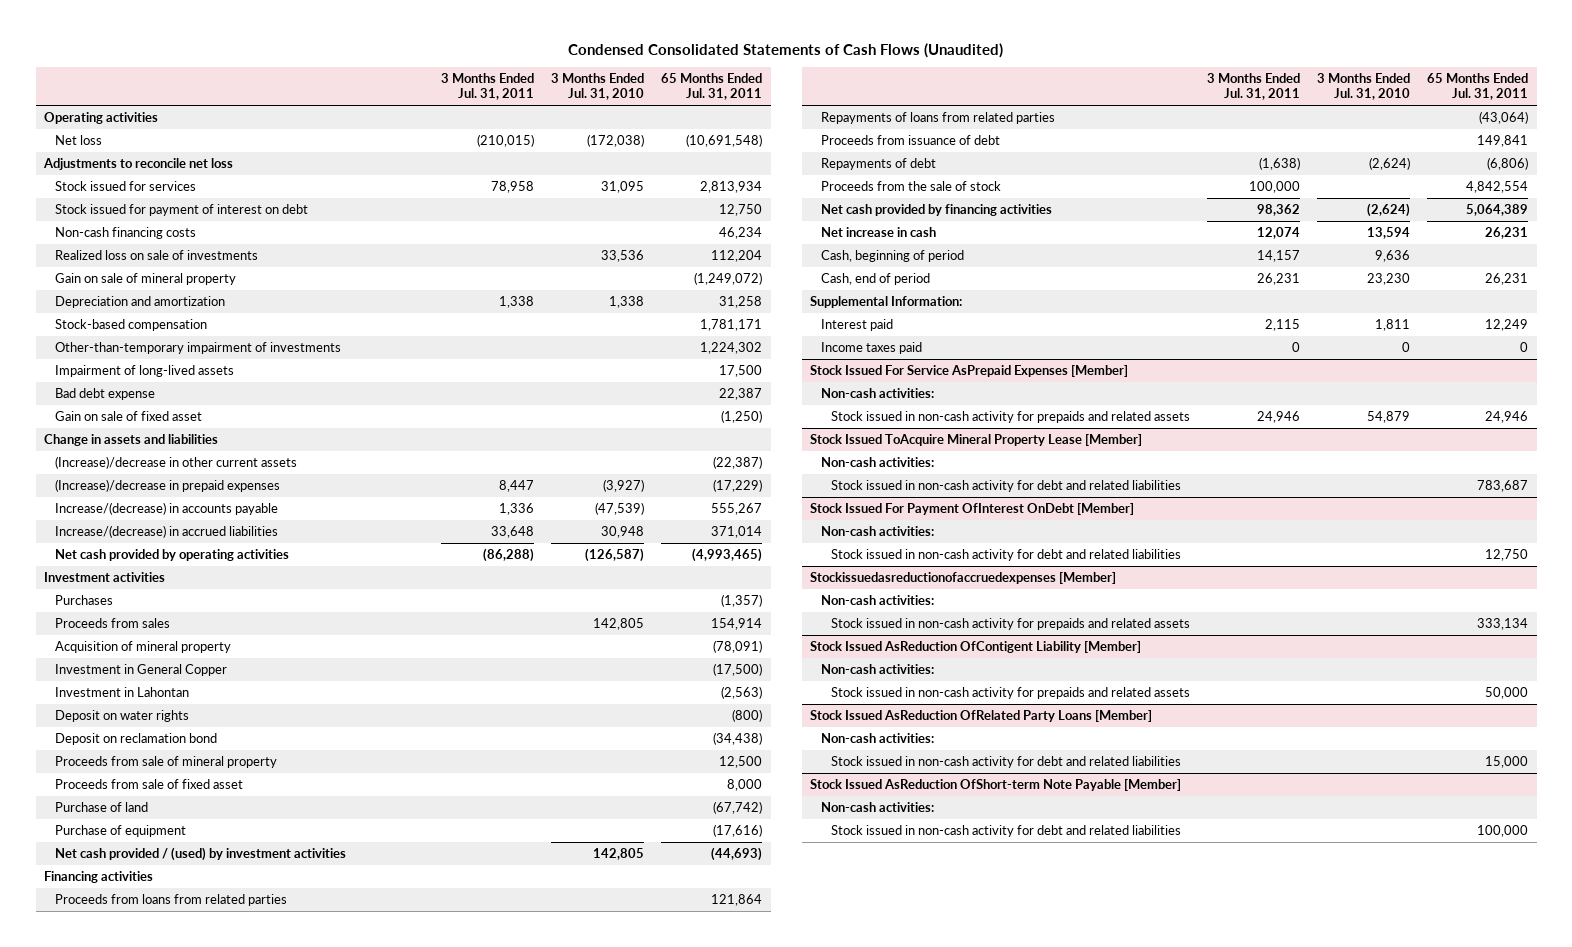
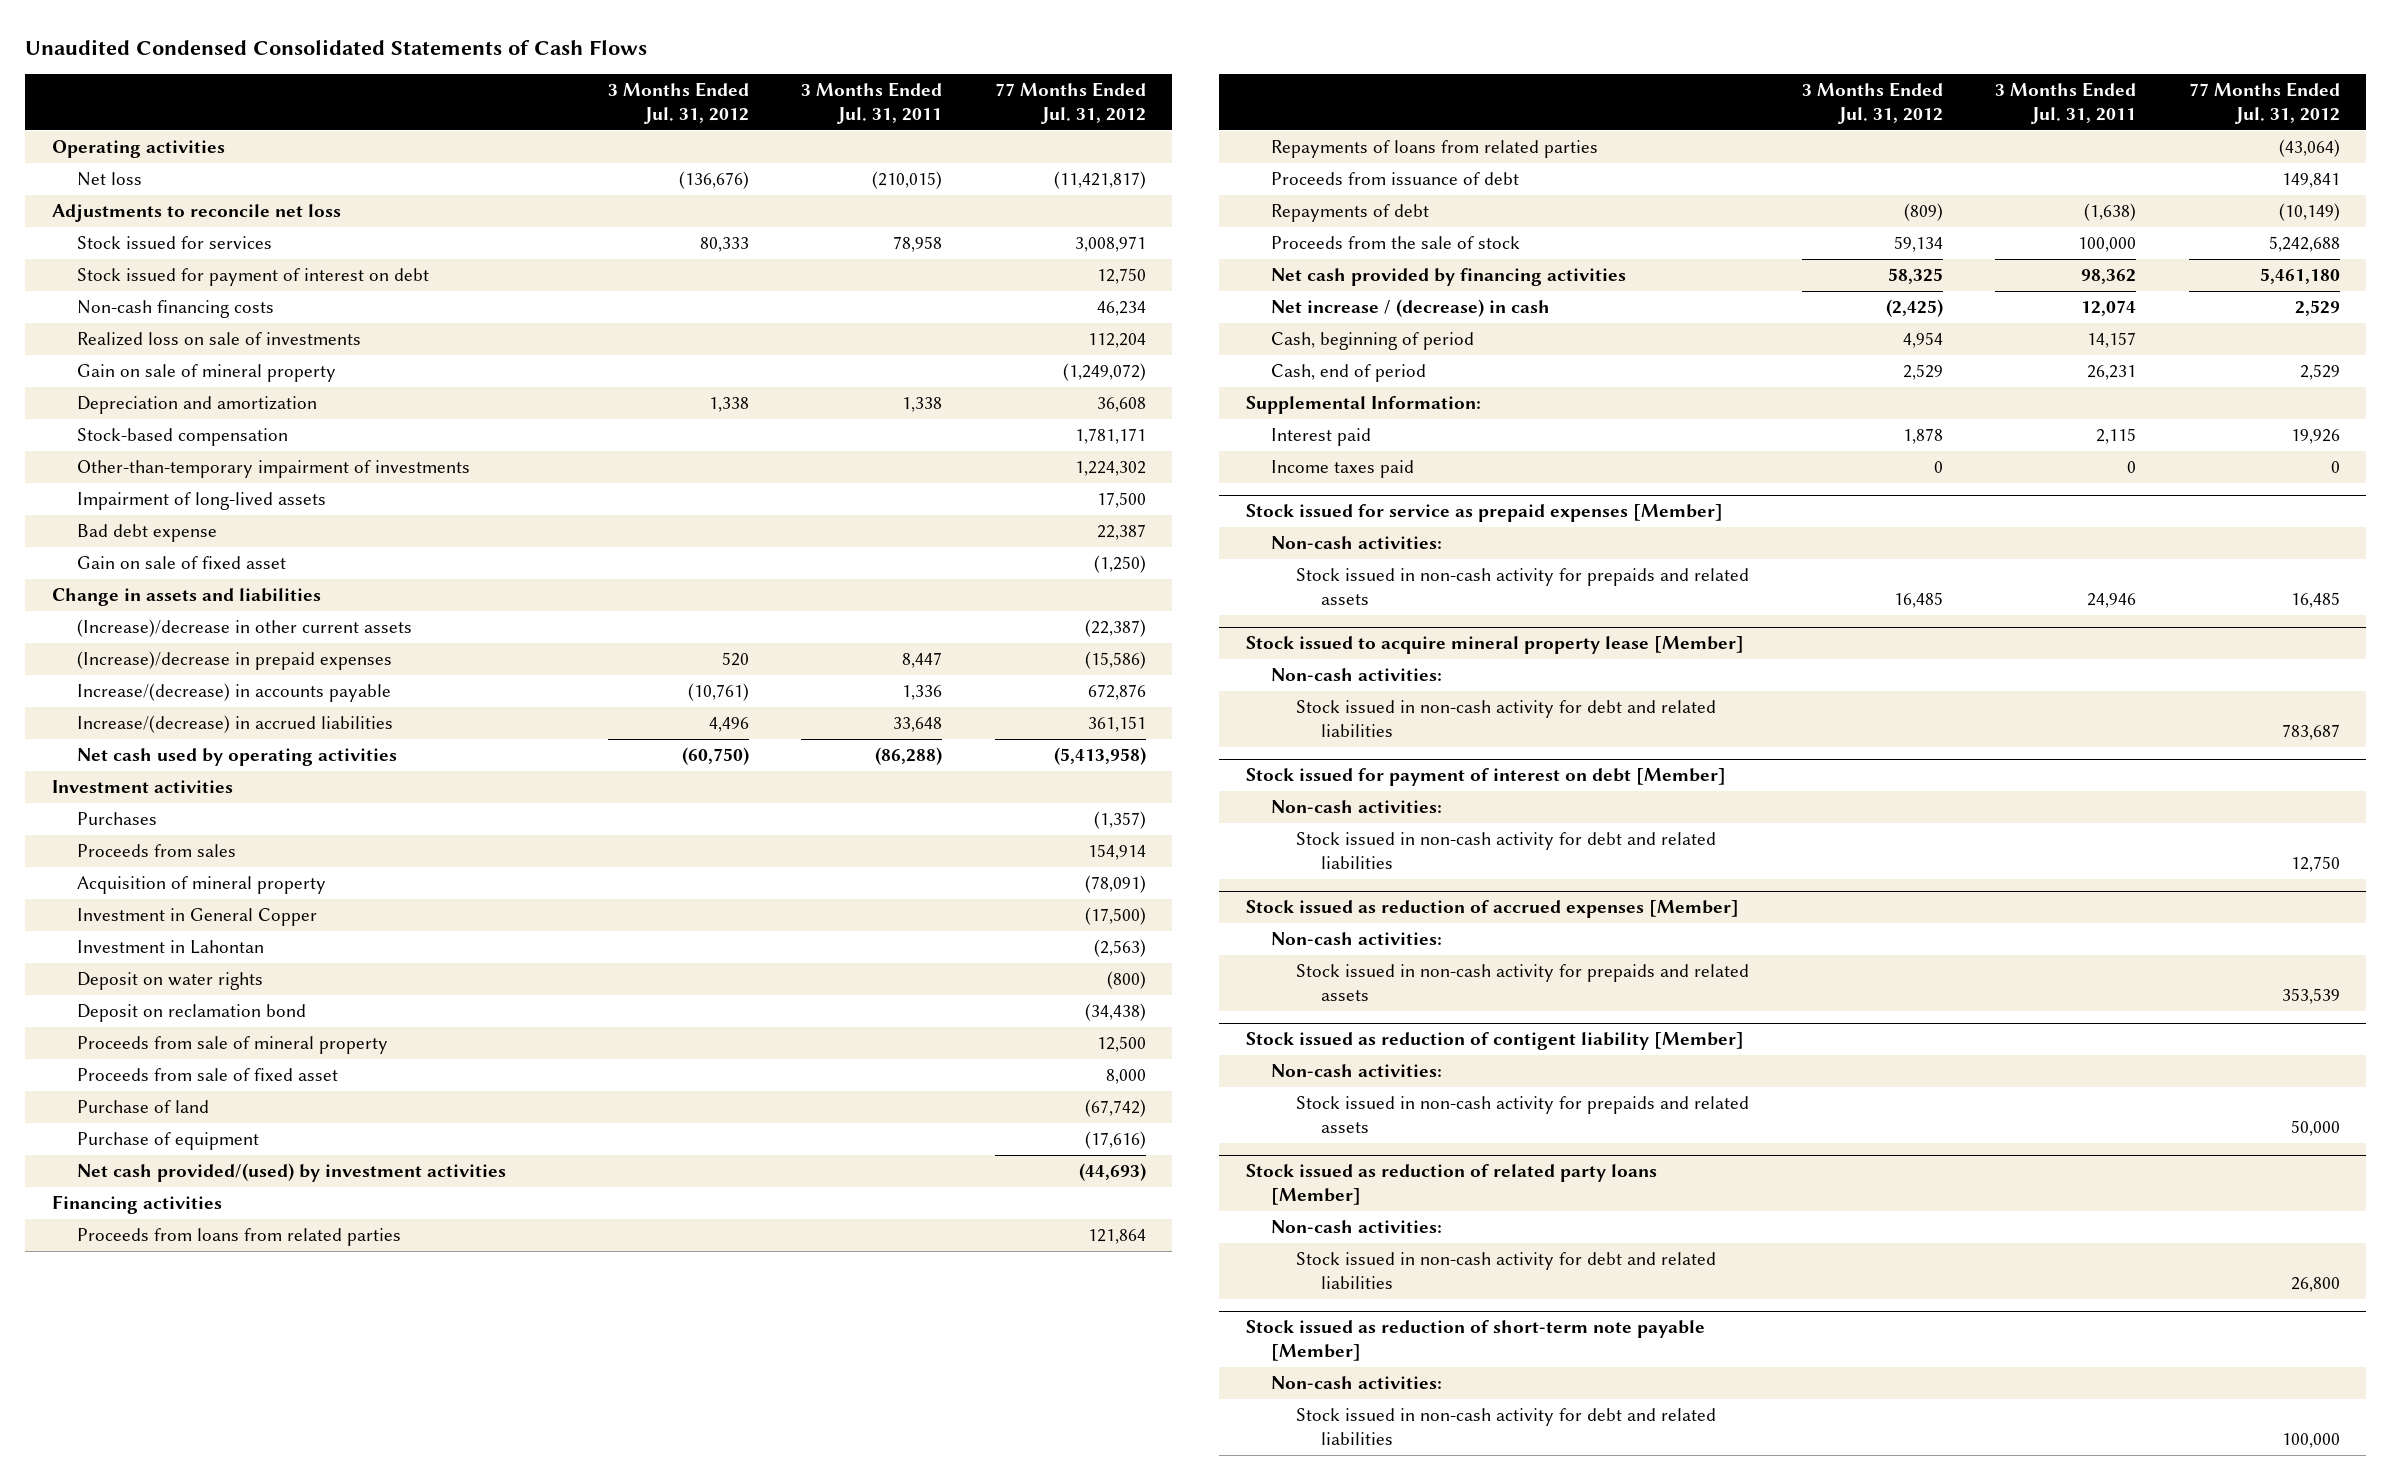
[568,43,1004,59] Condensed Consolidated Statements of Cash Flows (Unaudited) -> [25,38,648,55] Unaudited Condensed Consolidated Statements of Cash Flows
[551,73,645,101] 3 Months Ended Jul. 31, 2010 -> none
[661,73,763,101] 65 Months Ended Jul. 31, 2011 -> none
none -> [607,81,749,125] 3 Months Ended Jul. 31, 2012
none -> [994,81,1146,125] 77 Months Ended Jul. 31, 2012
[54,548,289,561] Net cash provided by operating activities -> [76,748,397,767] Net cash used by operating activities
[54,846,346,861] Net cash provided / (used) by investment activities -> [76,1163,506,1183] Net cash provided/(used) by investment activities
[820,226,936,237] Net increase in cash -> [1270,299,1550,318] Net increase / (decrease) in cash
[810,364,1129,377] Stock Issued For Service AsPrepaid Expenses [Member] -> [1245,504,1723,523] Stock issued for service as prepaid expenses [Member]
[810,433,1143,446] Stock Issued ToAcquire Mineral Property Lease [Member] -> [1245,636,1744,655] Stock issued to acquire mineral property lease [Member]
[810,502,1135,515] Stock Issued For Payment OfInterest OnDebt [Member] -> none
[820,525,934,536] Non-cash activities: -> none
[831,548,1182,561] Stock issued in non-cash activity for debt and related liabilities -> none
[810,571,1117,584] Stockissuedasreductionofaccruedexpenses [Member] -> none
[820,594,934,605] Non-cash activities: -> none
[831,617,1191,630] Stock issued in non-cash activity for prepaids and related assets -> none
[810,640,1142,653] Stock Issued AsReduction OfContigent Liability [Member] -> none
[820,663,934,674] Non-cash activities: -> none
[831,686,1191,699] Stock issued in non-cash activity for prepaids and related assets -> none
[810,709,1153,722] Stock Issued AsReduction OfRelated Party Loans [Member] -> none
[820,732,934,743] Non-cash activities: -> none
[831,755,1182,768] Stock issued in non-cash activity for debt and related liabilities -> none
[810,778,1182,791] Stock Issued AsReduction OfShort-term Note Payable [Member] -> none
[820,801,934,812] Non-cash activities: -> none
[831,824,1182,837] Stock issued in non-cash activity for debt and related liabilities -> none
none -> [1245,768,1726,787] Stock issued for payment of interest on debt [Member]
none -> [1270,800,1442,814] Non-cash activities:
none -> [1296,832,1717,870] Stock issued in non-cash activity for debt and related liabilities
none -> [1245,900,1739,919] Stock issued as reduction of accrued expenses [Member]
none -> [1270,932,1442,946] Non-cash activities:
none -> [1296,964,1750,1002] Stock issued in non-cash activity for prepaids and related assets
none -> [1245,1032,1744,1051] Stock issued as reduction of contigent liability [Member]
none -> [1270,1064,1442,1078] Non-cash activities:
none -> [1296,1096,1750,1134] Stock issued in non-cash activity for prepaids and related assets
none -> [1245,1164,1657,1206] Stock issued as reduction of related party loans [Member]
none -> [1270,1220,1442,1234] Non-cash activities:
none -> [1296,1252,1717,1290] Stock issued in non-cash activity for debt and related liabilities
none -> [1245,1320,1705,1362] Stock issued as reduction of short-term note payable [Member]
none -> [1270,1376,1442,1390] Non-cash activities:
none -> [1296,1408,1717,1446] Stock issued in non-cash activity for debt and related liabilities

